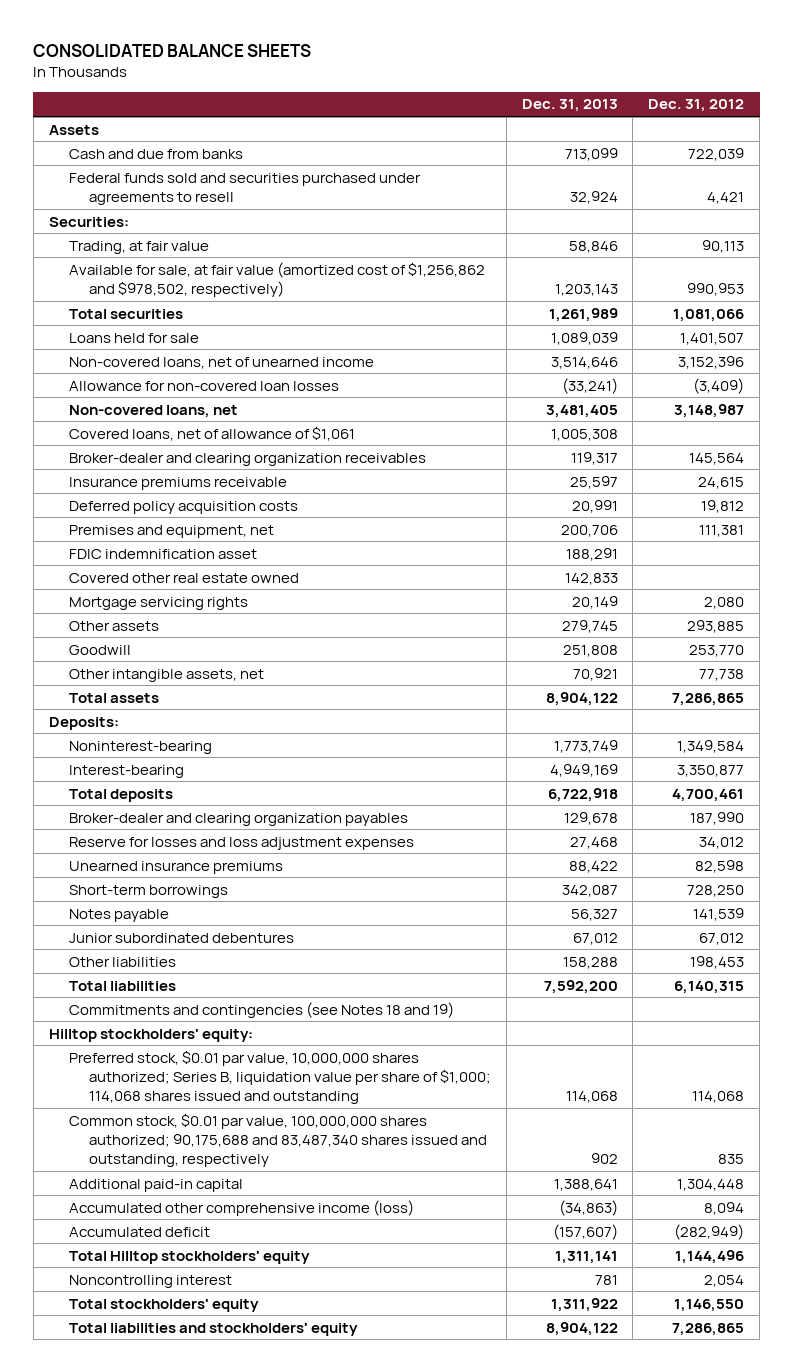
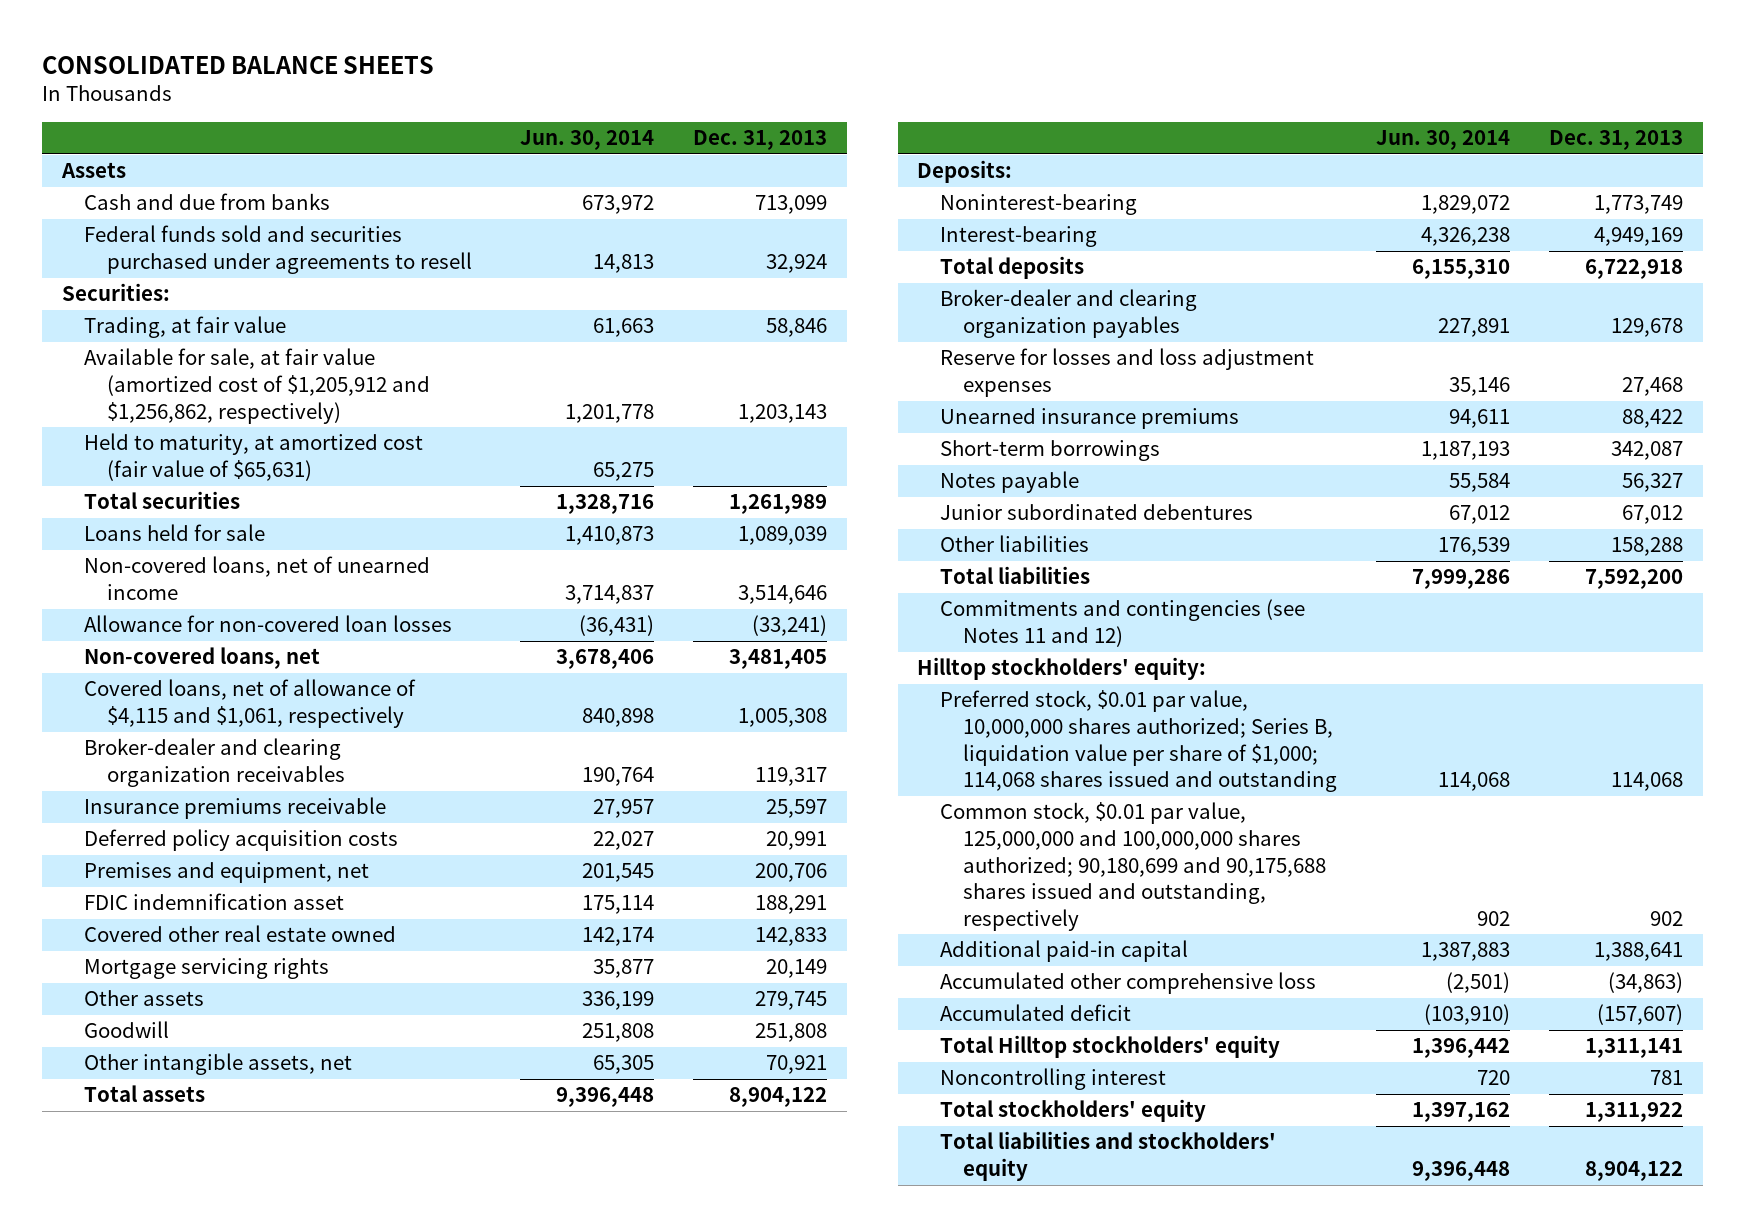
[648,99,745,113] Dec. 31, 2012 -> none
none -> [520,130,655,151] Jun. 30, 2014
[68,261,485,297] Available for sale, at fair value (amortized cost of $1,256,862 and $978,502, respectively) -> [84,348,431,424] Available for sale, at fair value (amortized cost of $1,205,912 and $1,256,862, respectively)
none -> [84,433,424,481] Held to maturity, at amortized cost (fair value of $65,631)
[68,425,355,441] Covered loans, net of allowance of $1,061 -> [84,679,417,728] Covered loans, net of allowance of $4,115 and $1,061, respectively
[68,1001,454,1018] Commitments and contingencies (see Notes 18 and 19) -> [940,599,1306,647] Commitments and contingencies (see Notes 11 and 12)
[68,1112,487,1168] Common stock, $0.01 par value, 100,000,000 shares authorized; 90,175,688 and 83,487,340 shares issued and outstanding, respectively -> [940,802,1326,931] Common stock, $0.01 par value, 125,000,000 and 100,000,000 shares authorized; 90,180,699 and 90,175,688 shares issued and outstanding, respectively
[68,1199,414,1216] Accumulated other comprehensive income (loss) -> [940,972,1317,995] Accumulated other comprehensive loss

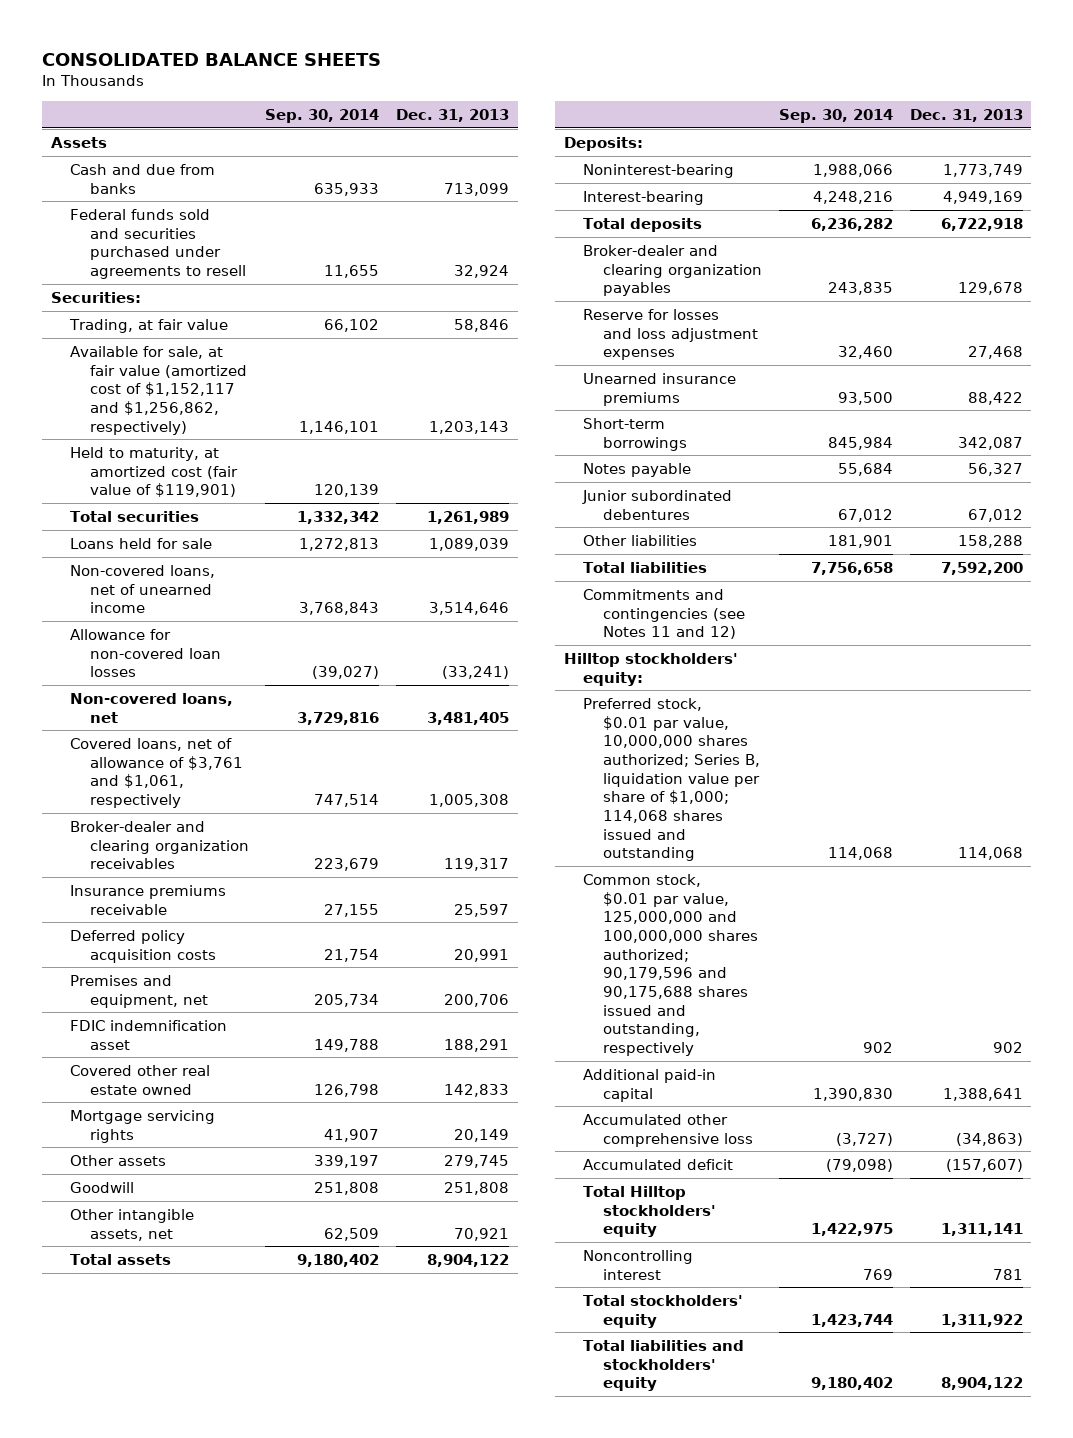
[520,130,655,151] Jun. 30, 2014 -> none
none -> [265,108,380,123] Sep. 30, 2014
[84,348,431,424] Available for sale, at fair value (amortized cost of $1,205,912 and $1,256,862, respectively) -> [70,345,247,435] Available for sale, at fair value (amortized cost of $1,152,117 and $1,256,862, respectively)
[84,433,424,481] Held to maturity, at amortized cost (fair value of $65,631) -> [70,446,238,498] Held to maturity, at amortized cost (fair value of $119,901)
[84,679,417,728] Covered loans, net of allowance of $4,115 and $1,061, respectively -> [70,737,243,808] Covered loans, net of allowance of $3,761 and $1,061, respectively
[940,802,1326,931] Common stock, $0.01 par value, 125,000,000 and 100,000,000 shares authorized; 90,180,699 and 90,175,688 shares issued and outstanding, respectively -> [583,873,758,1056] Common stock, $0.01 par value, 125,000,000 and 100,000,000 shares authorized; 90,179,596 and 90,175,688 shares issued and outstanding, respectively

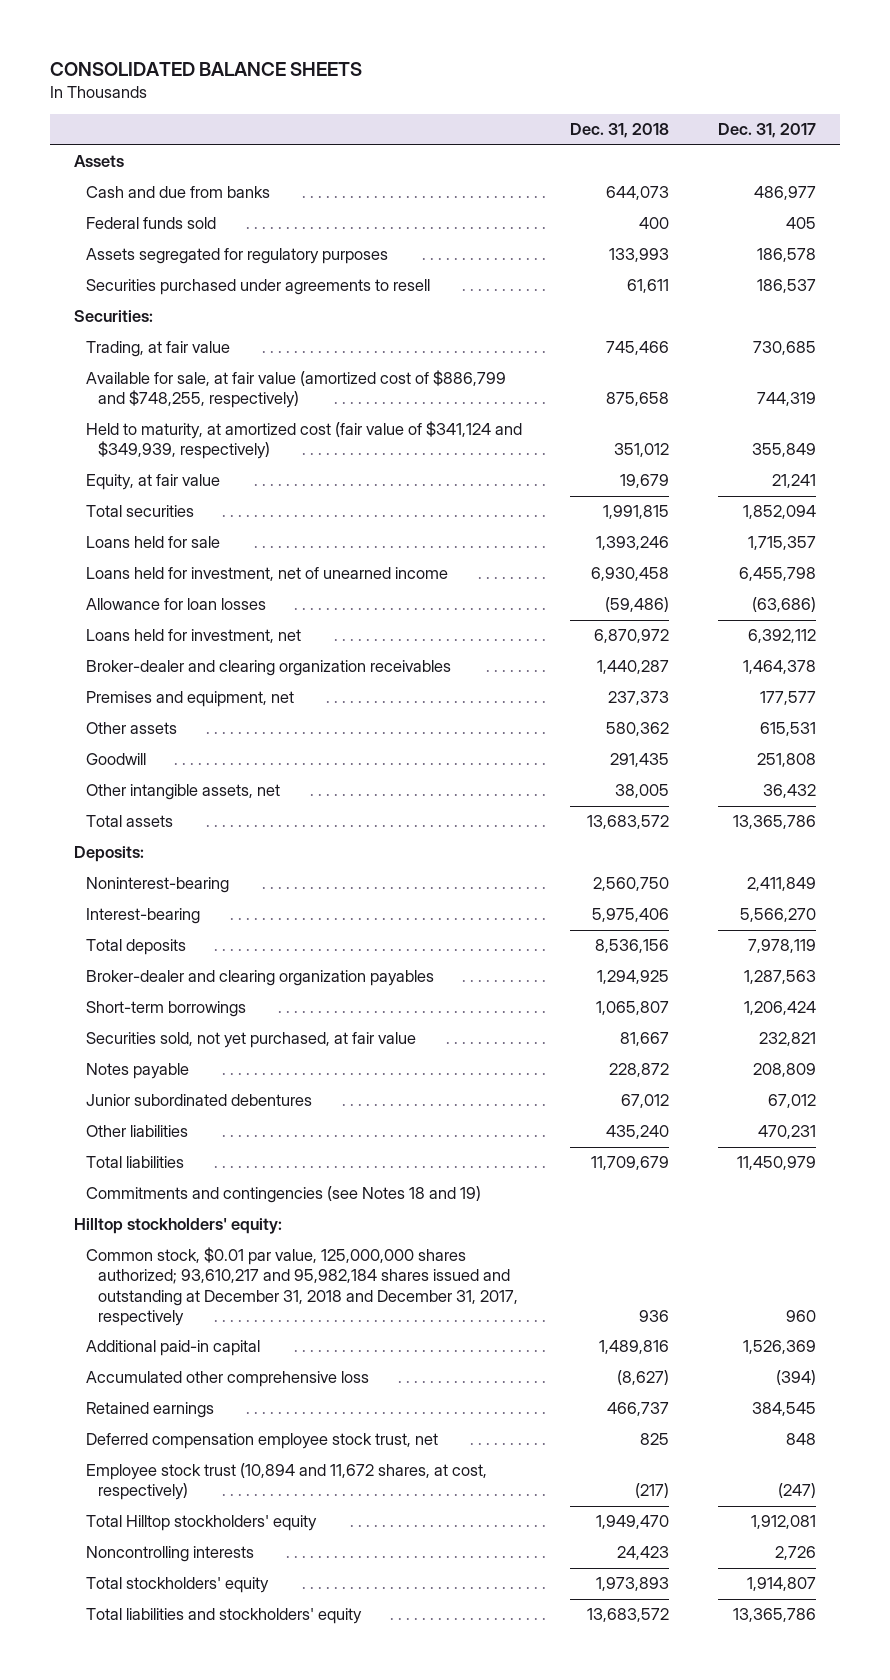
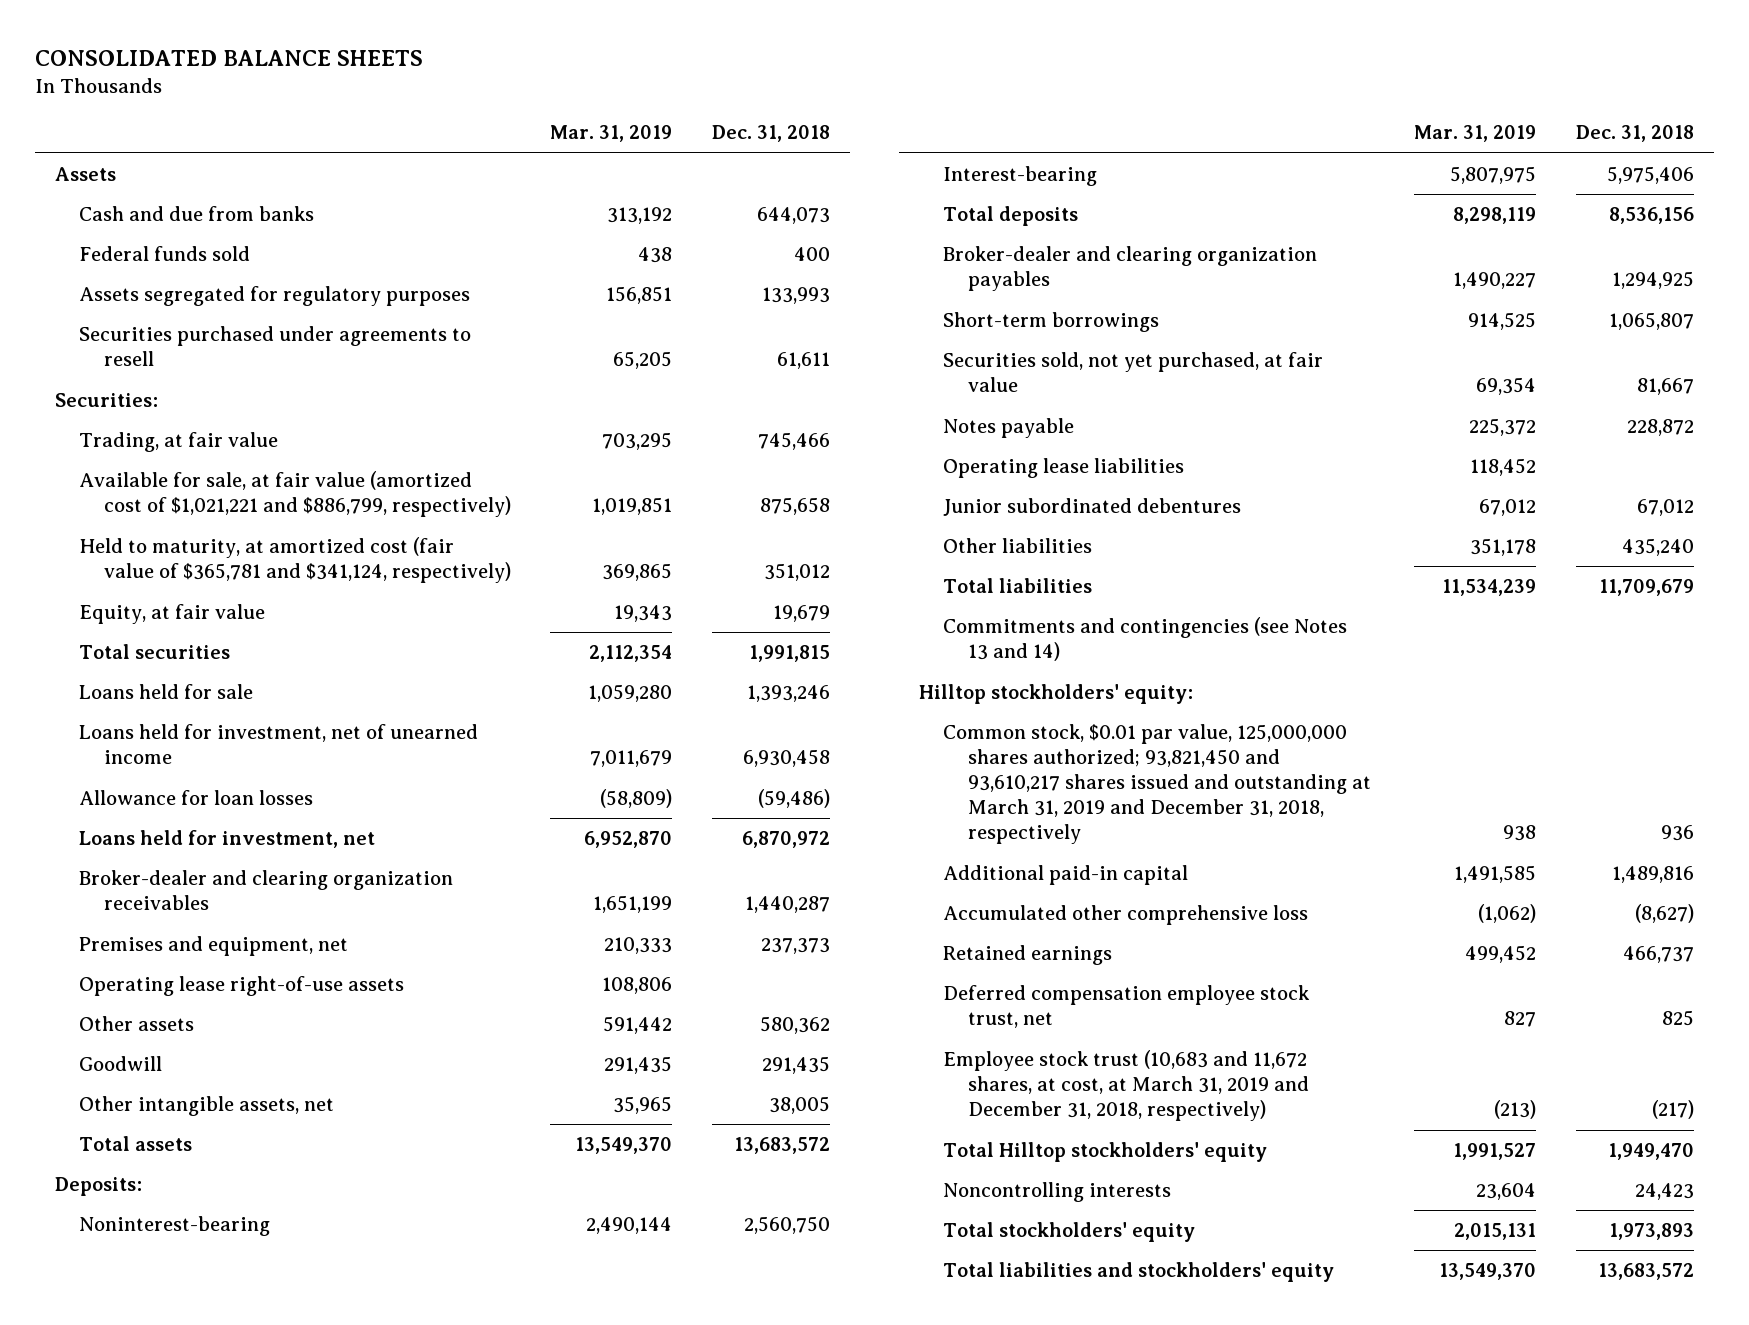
[717,123,816,139] Dec. 31, 2017 -> none
none -> [550,125,673,143] Mar. 31, 2019
[85,370,506,409] Available for sale, at fair value (amortized cost of $886,799 and $748,255, respectively) -> [79,471,511,518] Available for sale, at fair value (amortized cost of $1,021,221 and $886,799, respectively)
[85,421,522,460] Held to maturity, at amortized cost (fair value of $341,124 and $349,939, respectively) -> [79,537,511,584] Held to maturity, at amortized cost (fair value of $365,781 and $341,124, respectively)
none -> [79,976,405,997] Operating lease right-of-use assets
none -> [943,458,1185,479] Operating lease liabilities
[85,1186,481,1204] Commitments and contingencies (see Notes 18 and 19) -> [943,617,1348,662] Commitments and contingencies (see Notes 13 and 14)
[85,1247,518,1326] Common stock, $0.01 par value, 125,000,000 shares authorized; 93,610,217 and 95,982,184 shares issued and outstanding at December 31, 2018 and December 31, 2017, respectively -> [943,724,1371,845] Common stock, $0.01 par value, 125,000,000 shares authorized; 93,821,450 and 93,610,217 shares issued and outstanding at March 31, 2019 and December 31, 2018, respectively
[85,1463,487,1501] Employee stock trust (10,894 and 11,672 shares, at cost, respectively) -> [943,1050,1309,1122] Employee stock trust (10,683 and 11,672 shares, at cost, at March 31, 2019 and December 31, 2018, respectively)

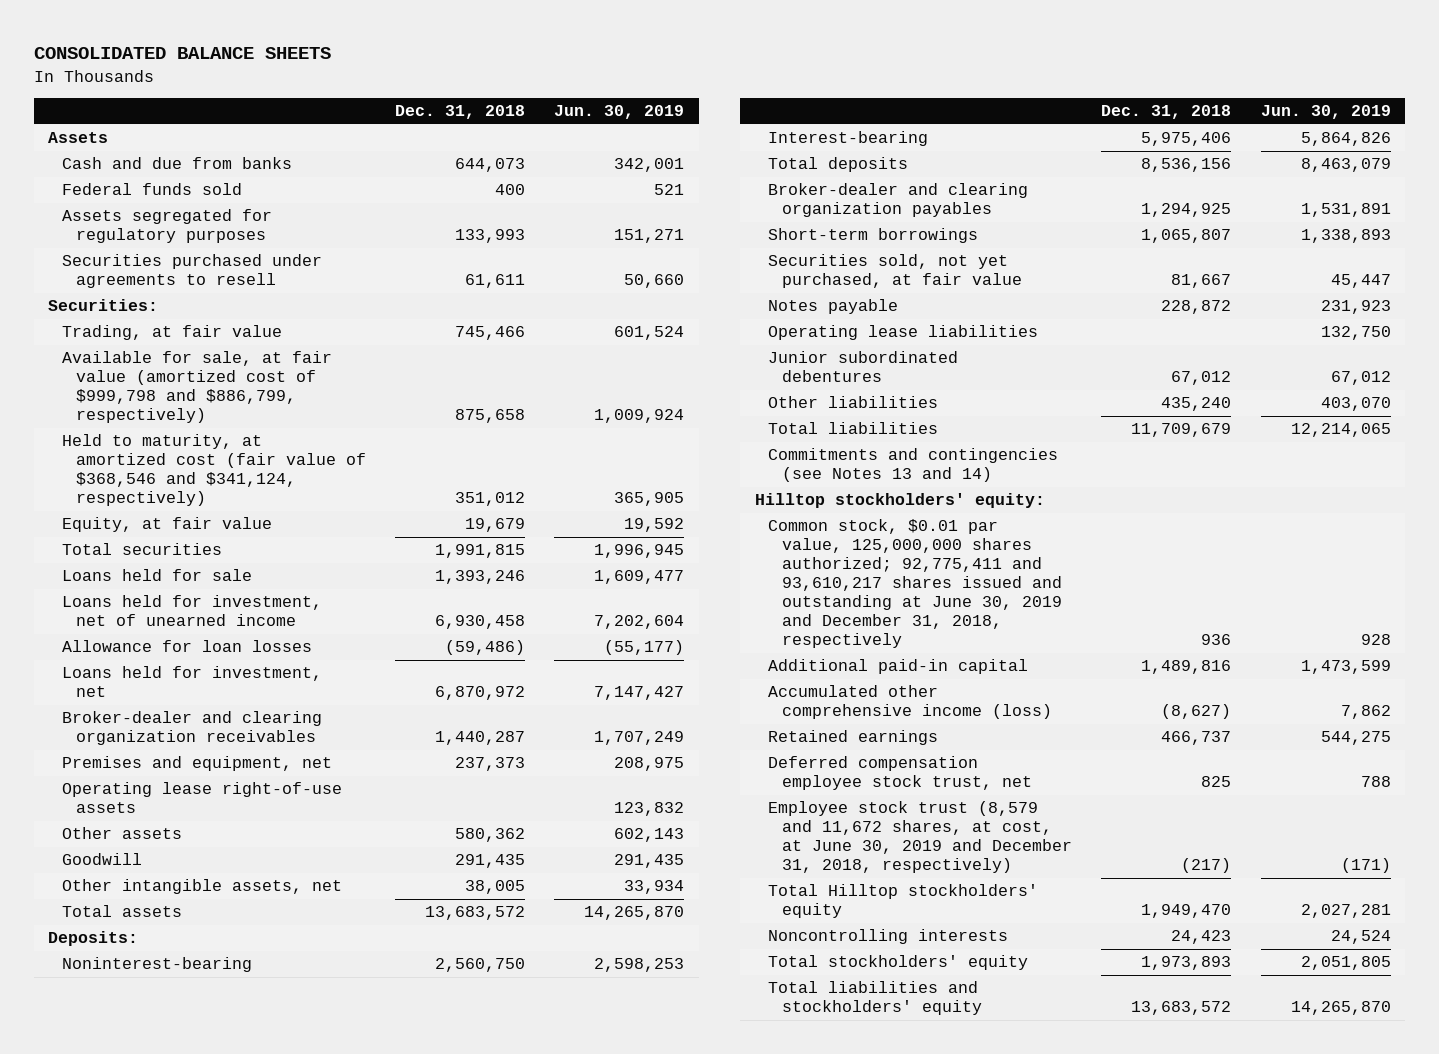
[550,125,673,143] Mar. 31, 2019 -> none
none -> [554,105,685,120] Jun. 30, 2019
[79,471,511,518] Available for sale, at fair value (amortized cost of $1,021,221 and $886,799, respectively) -> [62,351,333,424] Available for sale, at fair value (amortized cost of $999,798 and $886,799, respectively)
[79,537,511,584] Held to maturity, at amortized cost (fair value of $365,781 and $341,124, respectively) -> [62,434,366,507] Held to maturity, at amortized cost (fair value of $368,546 and $341,124, respectively)
[943,724,1371,845] Common stock, $0.01 par value, 125,000,000 shares authorized; 93,821,450 and 93,610,217 shares issued and outstanding at March 31, 2019 and December 31, 2018, respectively -> [768,519,1063,649] Common stock, $0.01 par value, 125,000,000 shares authorized; 92,775,411 and 93,610,217 shares issued and outstanding at June 30, 2019 and December 31, 2018, respectively
[943,905,1309,926] Accumulated other comprehensive loss -> [768,685,1053,720] Accumulated other comprehensive income (loss)
[943,1050,1309,1122] Employee stock trust (10,683 and 11,672 shares, at cost, at March 31, 2019 and December 31, 2018, respectively) -> [768,801,1073,874] Employee stock trust (8,579 and 11,672 shares, at cost, at June 30, 2019 and December 31, 2018, respectively)

